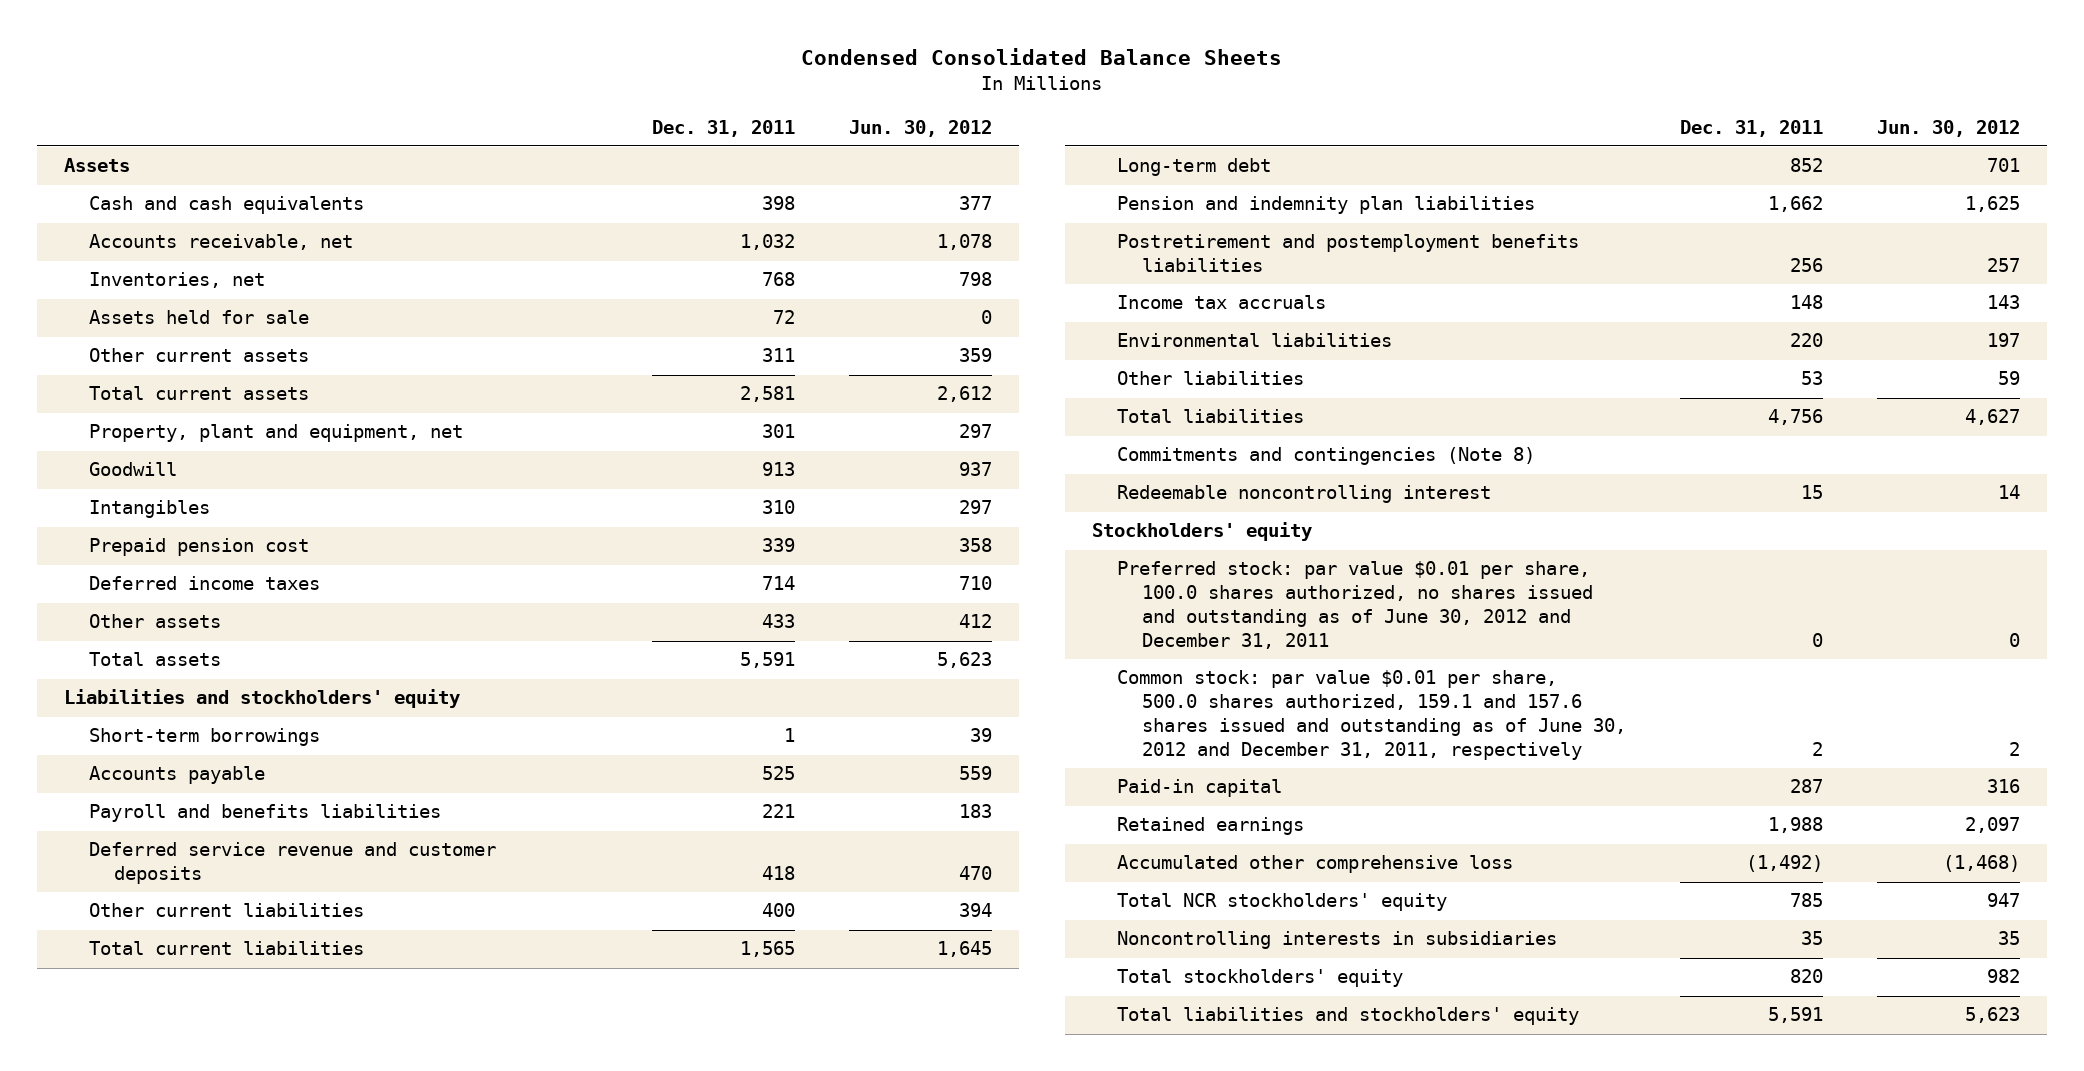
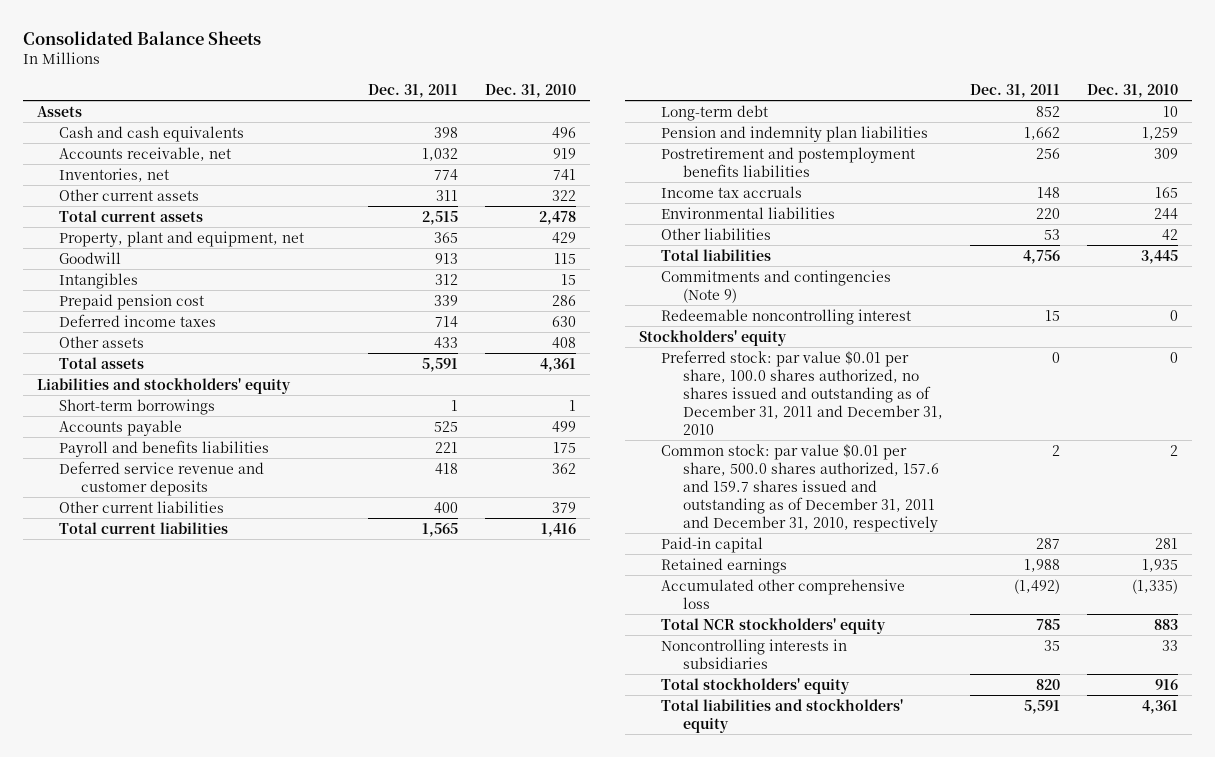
[800,48,1282,66] Condensed Consolidated Balance Sheets -> [23,31,262,46] Consolidated Balance Sheets
[848,119,992,137] Jun. 30, 2012 -> none
none -> [485,83,577,98] Dec. 31, 2010
[88,310,309,325] Assets held for sale -> none
[761,272,795,287] 768 -> [433,168,458,180] 774
[739,386,795,403] 2,581 -> [421,210,458,225] 2,515
[761,424,795,439] 301 -> [433,231,458,243] 365
[761,500,795,515] 310 -> [434,273,458,285] 312
[1116,447,1535,466] Commitments and contingencies (Note 8) -> [660,269,891,303] Commitments and contingencies (Note 9)
[1116,561,1594,649] Preferred stock: par value $0.01 per share, 100.0 shares authorized, no shares issued and outstanding as of June 30, 2012 and December 31, 2011 -> [660,349,943,435] Preferred stock: par value $0.01 per share, 100.0 shares authorized, no shares issued and outstanding as of December 31, 2011 and December 31, 2010
[1116,670,1627,760] Common stock: par value $0.01 per share, 500.0 shares authorized, 159.1 and 157.6 shares issued and outstanding as of June 30, 2012 and December 31, 2011, respectively -> [660,443,939,532] Common stock: par value $0.01 per share, 500.0 shares authorized, 157.6 and 159.7 shares issued and outstanding as of December 31, 2011 and December 31, 2010, respectively

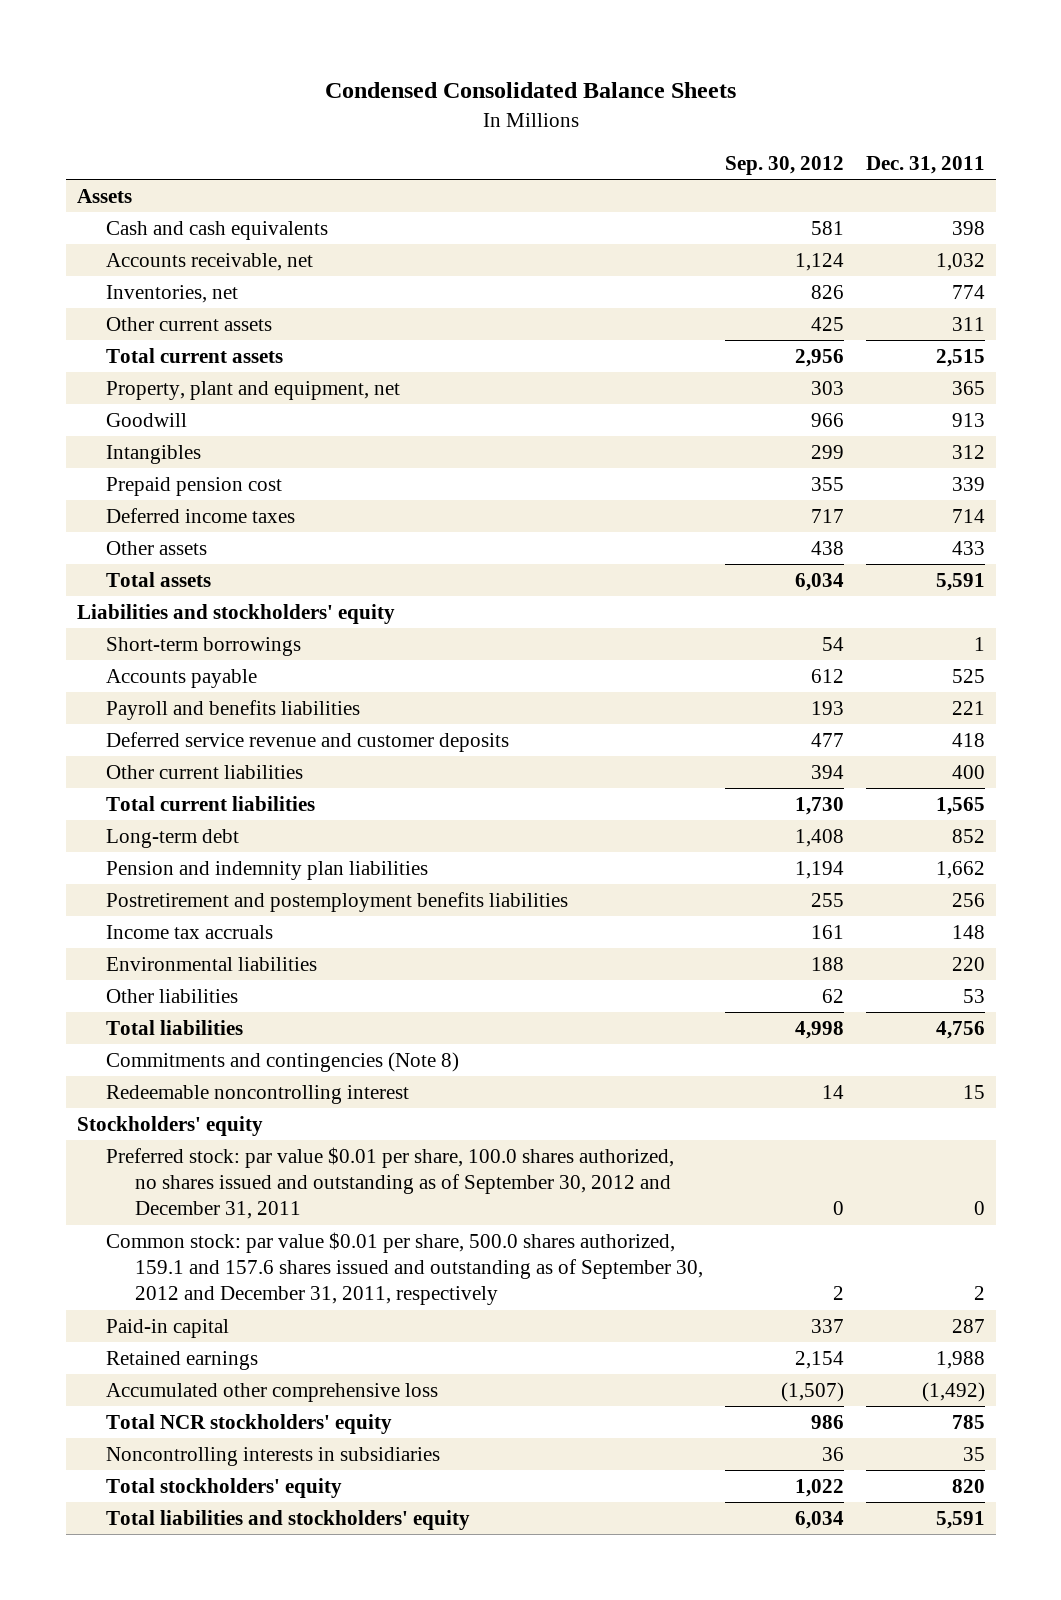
[23,31,262,46] Consolidated Balance Sheets -> [324,82,736,99] Condensed Consolidated Balance Sheets
[485,83,577,98] Dec. 31, 2010 -> none
none -> [724,156,844,176] Sep. 30, 2012
[660,269,891,303] Commitments and contingencies (Note 9) -> [105,1051,459,1072] Commitments and contingencies (Note 8)
[660,349,943,435] Preferred stock: par value $0.01 per share, 100.0 shares authorized, no shares issued and outstanding as of December 31, 2011 and December 31, 2010 -> [105,1146,674,1220] Preferred stock: par value $0.01 per share, 100.0 shares authorized, no shares issued and outstanding as of September 30, 2012 and December 31, 2011
[660,443,939,532] Common stock: par value $0.01 per share, 500.0 shares authorized, 157.6 and 159.7 shares issued and outstanding as of December 31, 2011 and December 31, 2010, respectively -> [105,1231,703,1306] Common stock: par value $0.01 per share, 500.0 shares authorized, 159.1 and 157.6 shares issued and outstanding as of September 30, 2012 and December 31, 2011, respectively

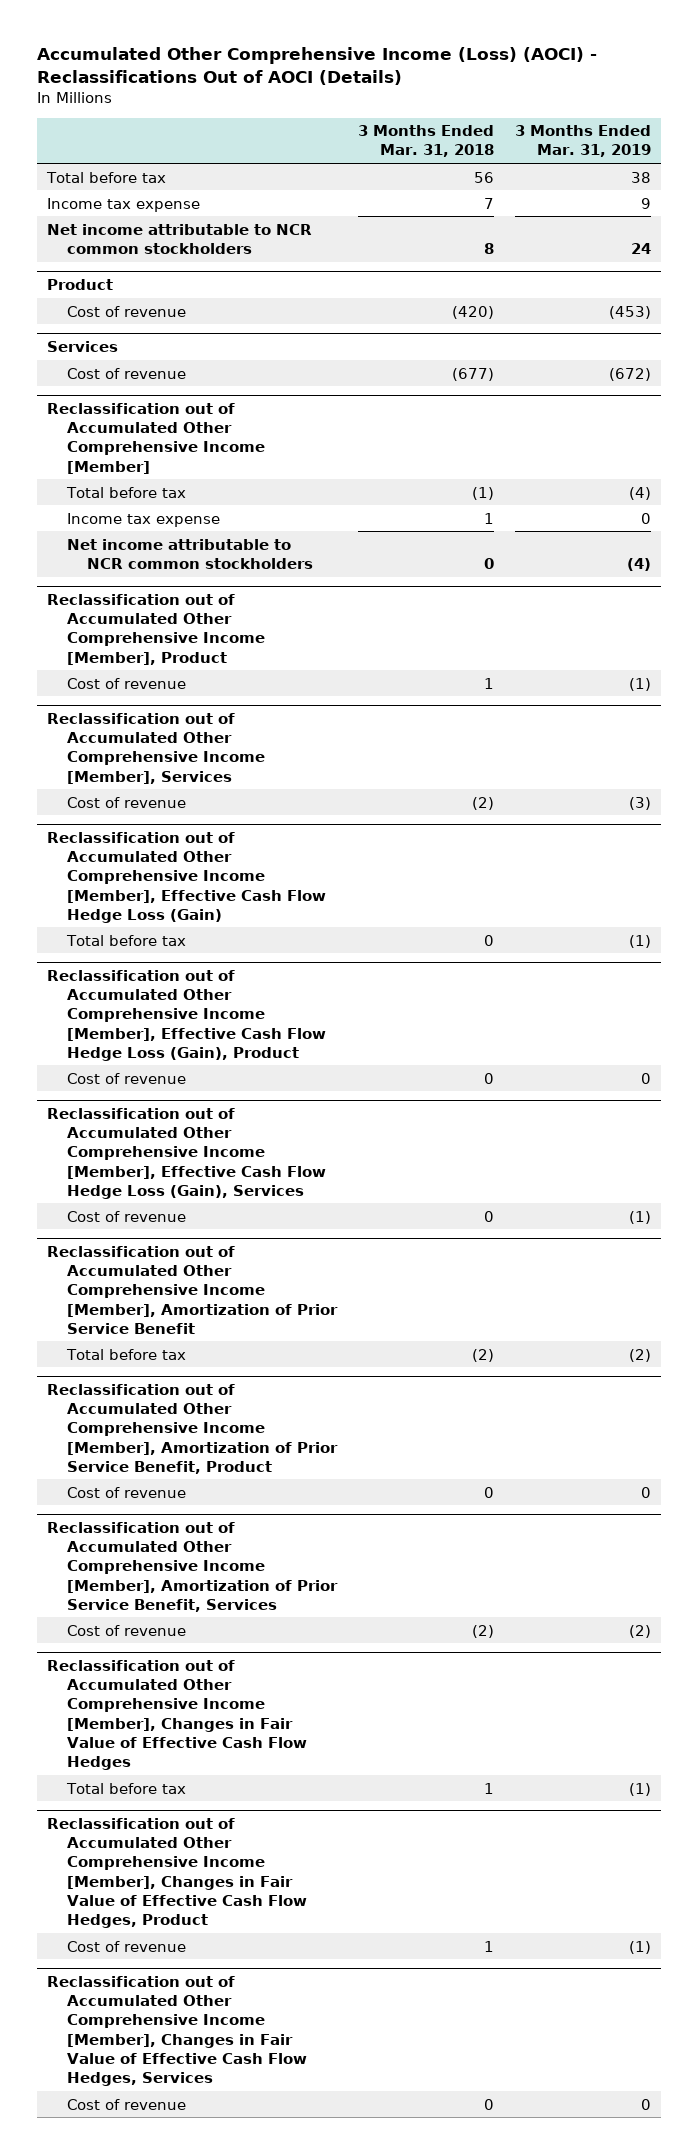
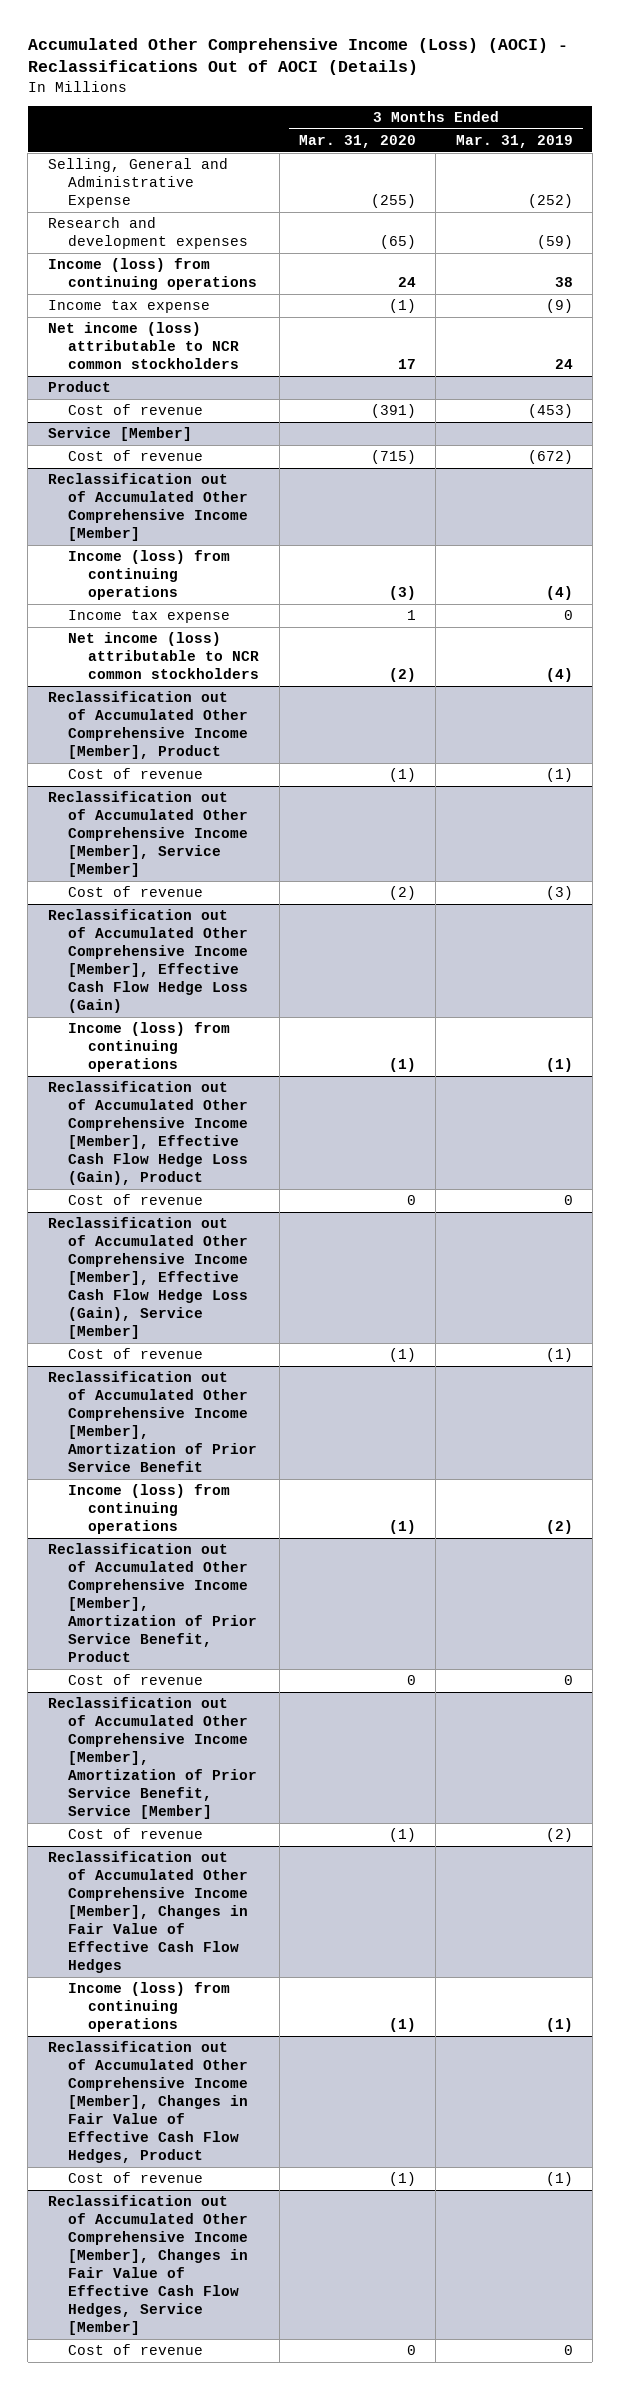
[357,125,494,158] 3 Months Ended Mar. 31, 2018 -> none
none -> [298,135,416,149] Mar. 31, 2020
none -> [47,158,228,209] Selling, General and Administrative Expense
none -> [47,217,248,250] Research and development expenses
[46,171,167,183] Total before tax -> [47,258,257,291] Income (loss) from continuing operations
[640,197,651,209] 9 -> [545,299,573,314] (9)
[47,223,313,254] Net income attributable to NCR common stockholders -> [47,322,239,370] Net income (loss) attributable to NCR common stockholders
[47,341,119,353] Services -> [47,427,192,442] Service [Member]
[66,486,187,498] Total before tax -> [67,550,230,601] Income (loss) from continuing operations
[67,538,313,569] Net income attributable to NCR common stockholders -> [67,632,260,680] Net income (loss) attributable to NCR common stockholders
[47,713,266,784] Reclassification out of Accumulated Other Comprehensive Income [Member], Services -> [47,791,248,878] Reclassification out of Accumulated Other Comprehensive Income [Member], Service [Member]
[66,934,187,946] Total before tax -> [67,1022,230,1073] Income (loss) from continuing operations
[47,1108,327,1199] Reclassification out of Accumulated Other Comprehensive Income [Member], Effective Cash Flow Hedge Loss (Gain), Services -> [47,1217,248,1340] Reclassification out of Accumulated Other Comprehensive Income [Member], Effective Cash Flow Hedge Loss (Gain), Service [Member]
[66,1348,187,1360] Total before tax -> [67,1484,230,1535] Income (loss) from continuing operations
[47,1522,339,1612] Reclassification out of Accumulated Other Comprehensive Income [Member], Amortization of Prior Service Benefit, Services -> [47,1697,257,1820] Reclassification out of Accumulated Other Comprehensive Income [Member], Amortization of Prior Service Benefit, Service [Member]
[66,1782,187,1794] Total before tax -> [67,1982,230,2033] Income (loss) from continuing operations
[47,1976,308,2086] Reclassification out of Accumulated Other Comprehensive Income [Member], Changes in Fair Value of Effective Cash Flow Hedges, Services -> [47,2195,248,2336] Reclassification out of Accumulated Other Comprehensive Income [Member], Changes in Fair Value of Effective Cash Flow Hedges, Service [Member]

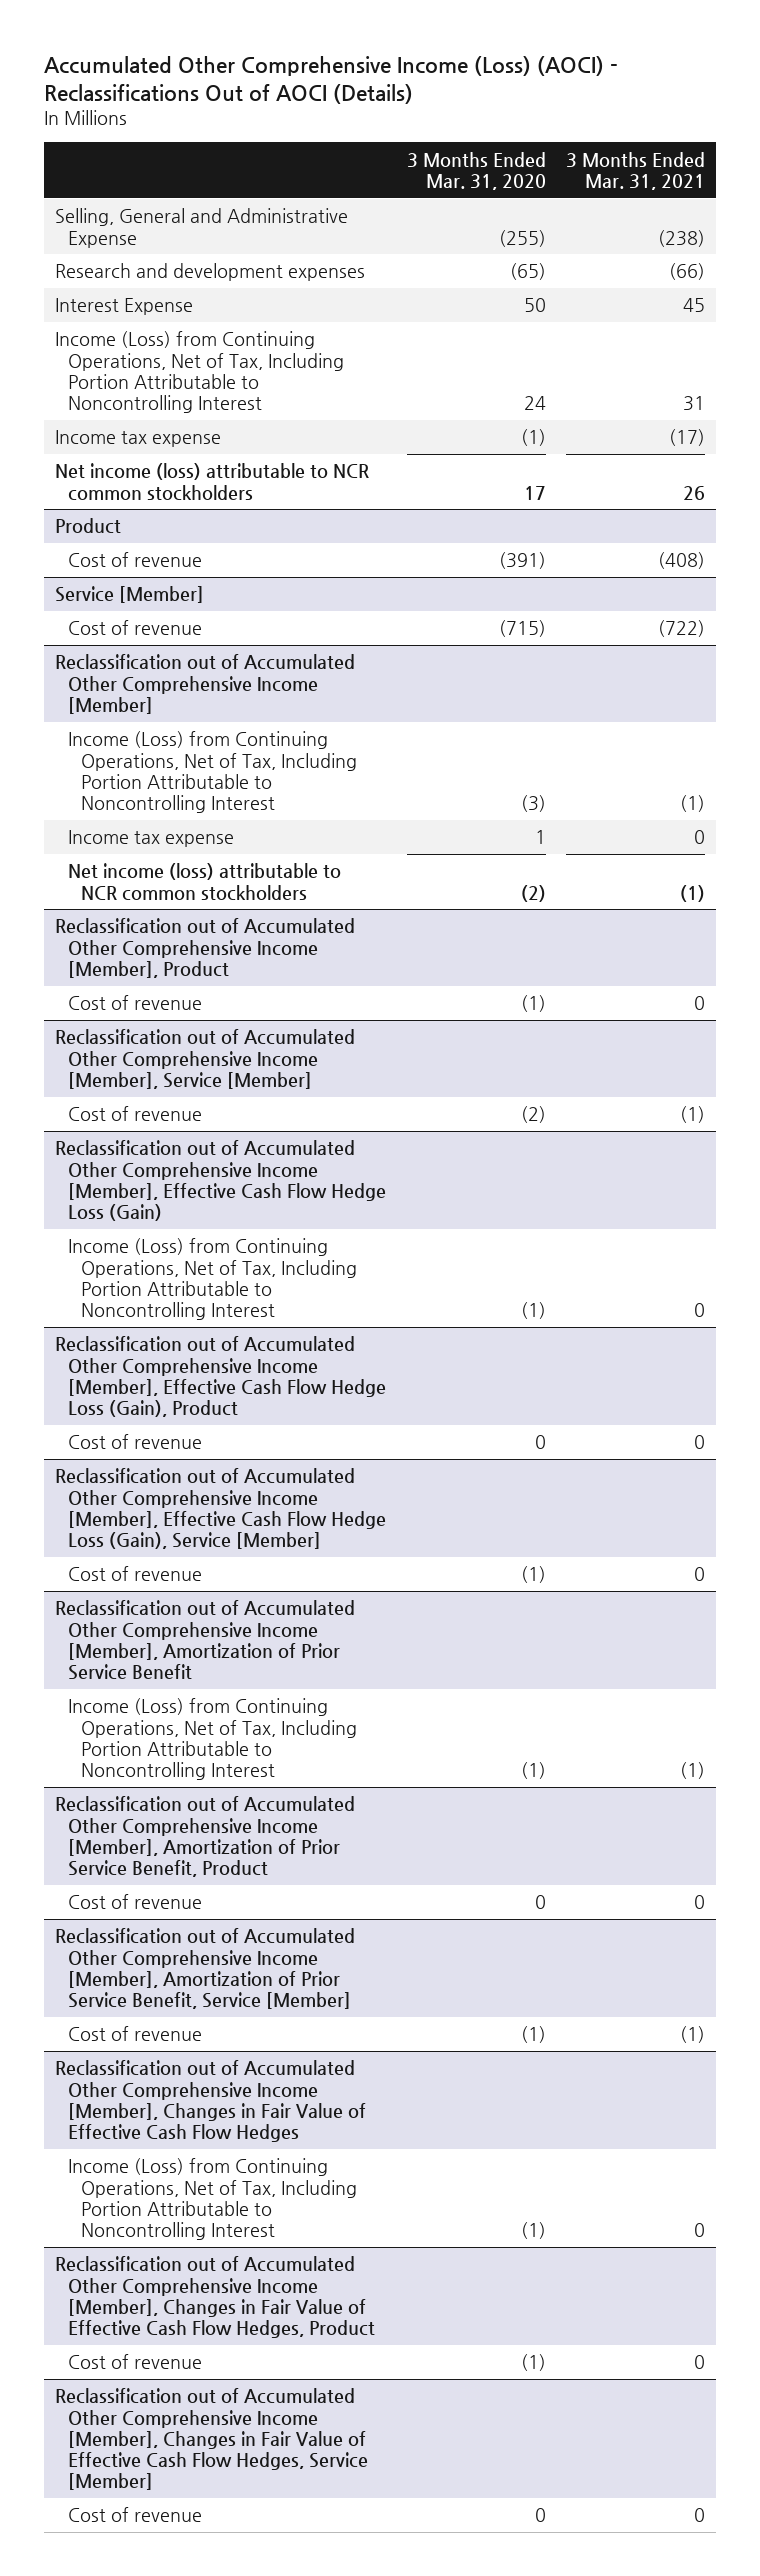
[455,135,573,149] Mar. 31, 2019 -> none
none -> [566,151,706,190] 3 Months Ended Mar. 31, 2021
none -> [54,298,193,316] Interest Expense
[47,258,257,291] Income (loss) from continuing operations -> [54,331,344,414] Income (Loss) from Continuing Operations, Net of Tax, Including Portion Attributable to Noncontrolling Interest
[67,550,230,601] Income (loss) from continuing operations -> [67,731,358,814] Income (Loss) from Continuing Operations, Net of Tax, Including Portion Attributable to Noncontrolling Interest
[67,1022,230,1073] Income (loss) from continuing operations -> [67,1238,358,1321] Income (Loss) from Continuing Operations, Net of Tax, Including Portion Attributable to Noncontrolling Interest
[67,1484,230,1535] Income (loss) from continuing operations -> [67,1698,358,1781] Income (Loss) from Continuing Operations, Net of Tax, Including Portion Attributable to Noncontrolling Interest
[67,1982,230,2033] Income (loss) from continuing operations -> [67,2158,358,2241] Income (Loss) from Continuing Operations, Net of Tax, Including Portion Attributable to Noncontrolling Interest

